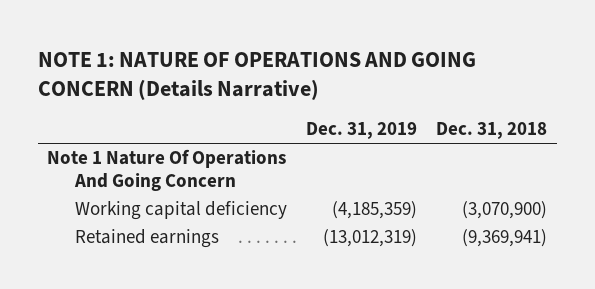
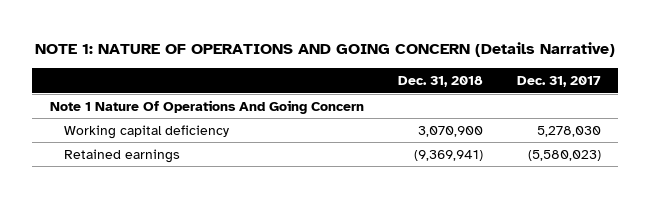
[306,122,418,140] Dec. 31, 2019 -> none
none -> [517,76,602,88] Dec. 31, 2017
[462,201,548,220] (3,070,900) -> [417,126,483,138] 3,070,900

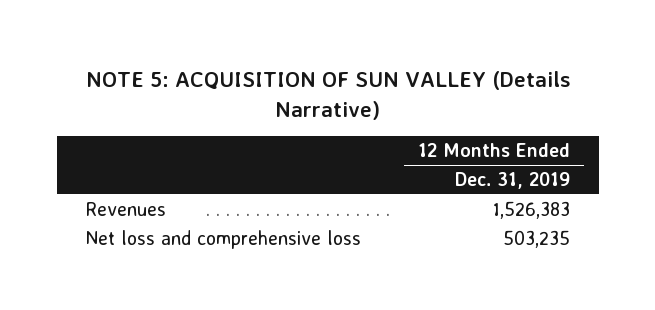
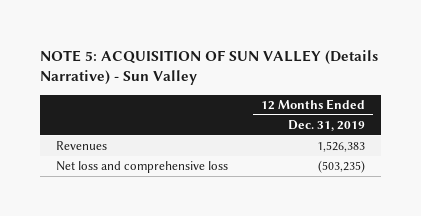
[85,70,571,120] NOTE 5: ACQUISITION OF SUN VALLEY (Details Narrative) -> [40,49,379,86] NOTE 5: ACQUISITION OF SUN VALLEY (Details Narrative) - Sun Valley
[503,230,571,249] 503,235 -> [318,160,366,174] (503,235)

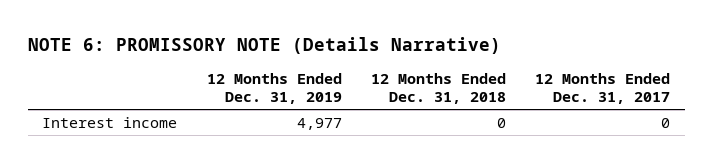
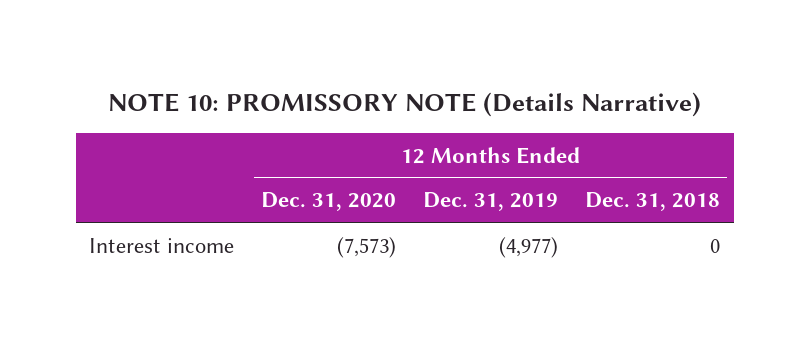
[27,37,501,55] NOTE 6: PROMISSORY NOTE (Details Narrative) -> [107,91,701,117] NOTE 10: PROMISSORY NOTE (Details Narrative)
[535,73,671,105] 12 Months Ended Dec. 31, 2017 -> none
none -> [261,192,397,212] Dec. 31, 2020
[296,117,342,130] 4,977 -> [499,236,559,258] (4,977)

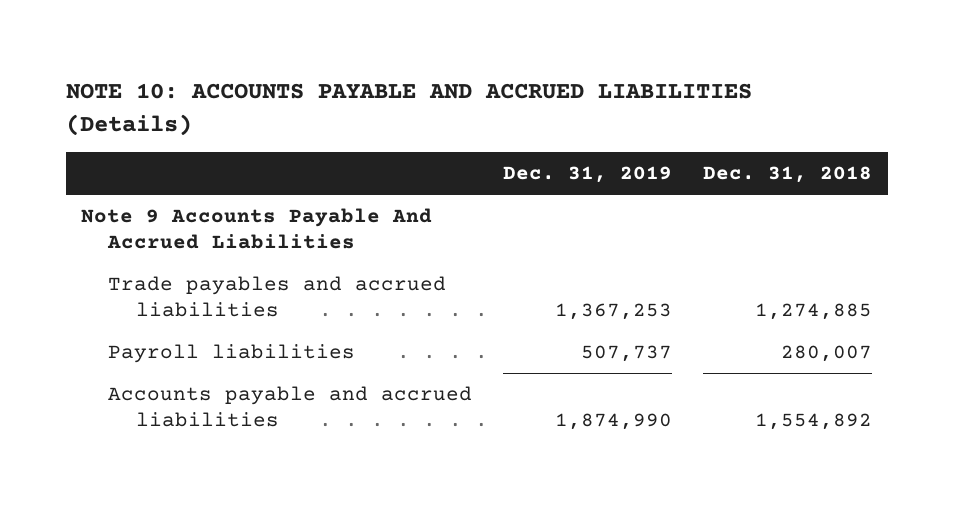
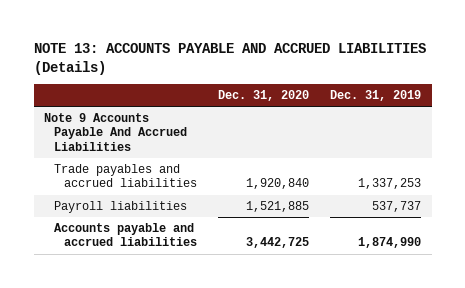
[65,83,752,137] NOTE 10: ACCOUNTS PAYABLE AND ACCRUED LIABILITIES (Details) -> [33,42,426,75] NOTE 13: ACCOUNTS PAYABLE AND ACCRUED LIABILITIES (Details)
[703,166,873,184] Dec. 31, 2018 -> none
none -> [218,89,310,101] Dec. 31, 2020
[555,302,673,320] 1,367,253 -> [358,178,422,190] 1,337,253
[581,345,673,363] 507,737 -> [372,201,422,213] 537,737

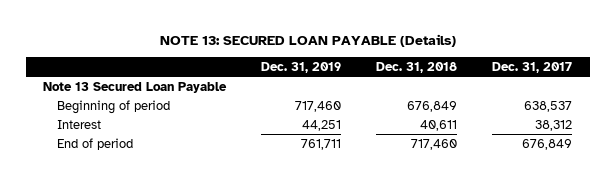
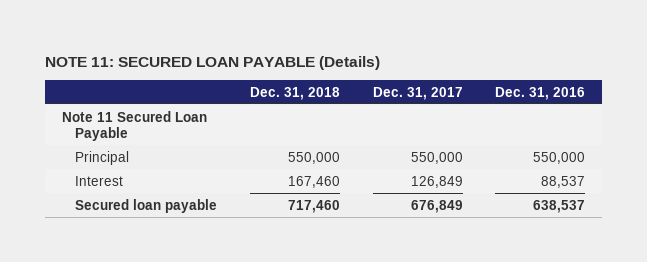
[159,33,456,47] NOTE 13: SECURED LOAN PAYABLE (Details) -> [45,55,381,70] NOTE 11: SECURED LOAN PAYABLE (Details)
[261,61,342,73] Dec. 31, 2019 -> none
none -> [495,86,586,100] Dec. 31, 2016
[57,99,171,114] Beginning of period -> none
[43,81,228,93] Note 13 Secured Loan Payable -> [61,110,207,142] Note 11 Secured Loan Payable
none -> [75,150,130,165] Principal
[420,119,458,131] 40,611 -> [288,175,341,188] 167,460
[535,119,573,131] 38,312 -> [410,175,463,188] 126,849
[57,137,134,150] End of period -> [75,198,218,213] Secured loan payable

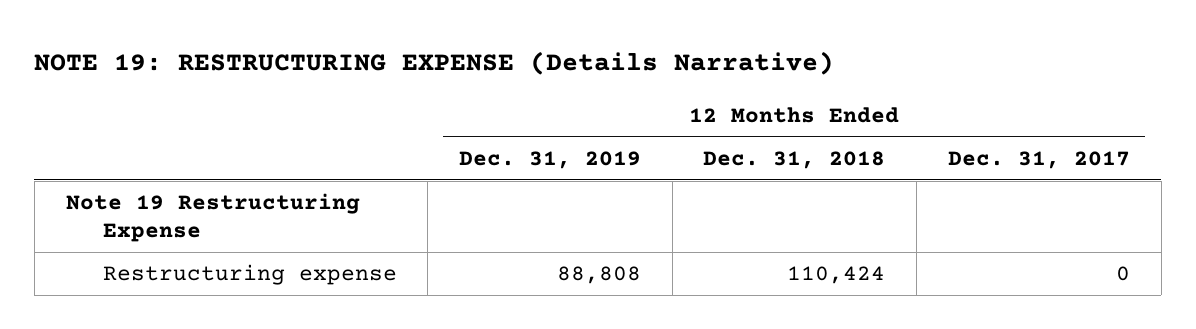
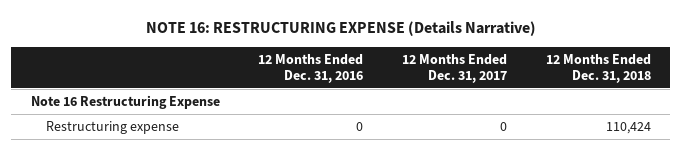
[34,51,835,76] NOTE 19: RESTRUCTURING EXPENSE (Details Narrative) -> [145,20,536,36] NOTE 16: RESTRUCTURING EXPENSE (Details Narrative)
[459,151,642,170] Dec. 31, 2019 -> none
none -> [258,53,364,83] 12 Months Ended Dec. 31, 2016
[65,193,360,243] Note 19 Restructuring Expense -> [30,95,220,110] Note 16 Restructuring Expense

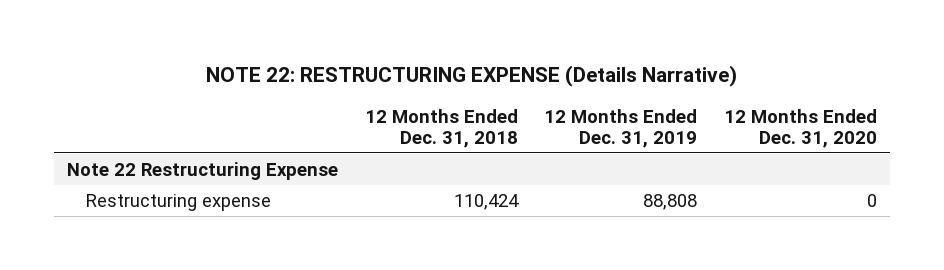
[145,20,536,36] NOTE 16: RESTRUCTURING EXPENSE (Details Narrative) -> [205,65,737,88] NOTE 22: RESTRUCTURING EXPENSE (Details Narrative)
[258,53,364,83] 12 Months Ended Dec. 31, 2016 -> none
[402,53,508,83] 12 Months Ended Dec. 31, 2017 -> none
none -> [544,108,698,148] 12 Months Ended Dec. 31, 2019
none -> [723,108,877,148] 12 Months Ended Dec. 31, 2020
[30,95,220,110] Note 16 Restructuring Expense -> [67,161,339,180] Note 22 Restructuring Expense

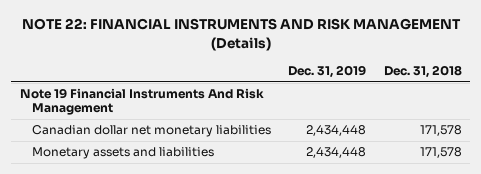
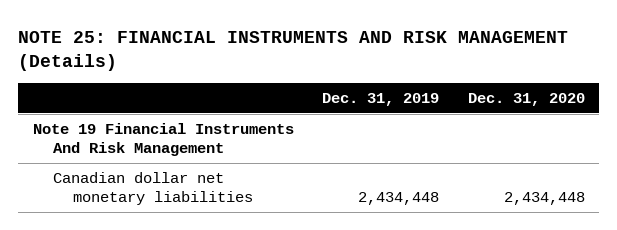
[21,18,461,51] NOTE 22: FINANCIAL INSTRUMENTS AND RISK MANAGEMENT (Details) -> [18,30,569,72] NOTE 25: FINANCIAL INSTRUMENTS AND RISK MANAGEMENT (Details)
[383,65,462,79] Dec. 31, 2018 -> none
none -> [467,93,585,107] Dec. 31, 2020
[31,147,214,160] Monetary assets and liabilities -> none

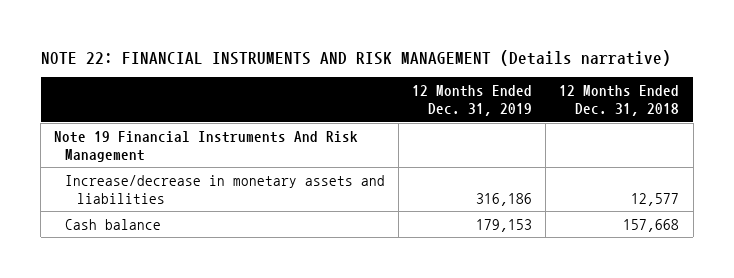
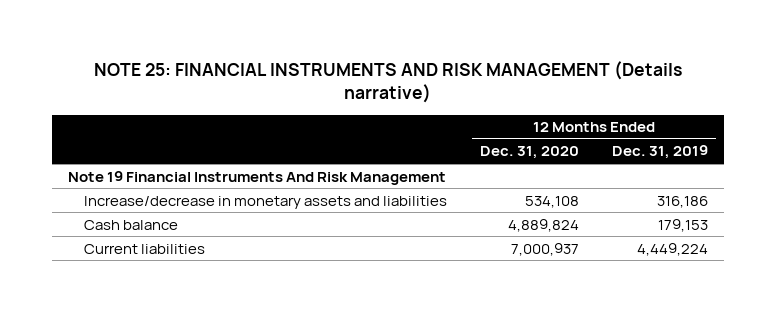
[40,49,671,66] NOTE 22: FINANCIAL INSTRUMENTS AND RISK MANAGEMENT (Details narrative) -> [94,60,683,104] NOTE 25: FINANCIAL INSTRUMENTS AND RISK MANAGEMENT (Details narrative)
[559,84,680,117] 12 Months Ended Dec. 31, 2018 -> none
none -> [479,146,579,160] Dec. 31, 2020
none -> [84,243,206,254] Current liabilities

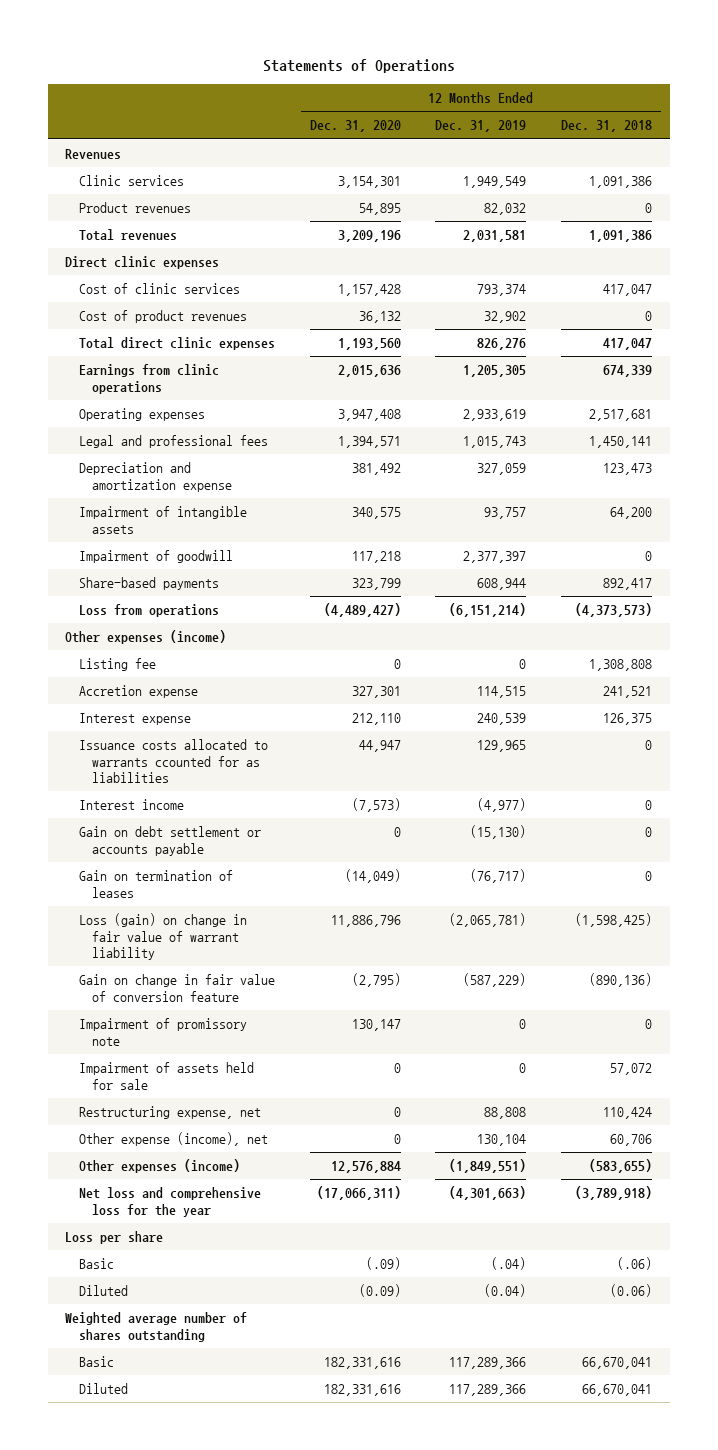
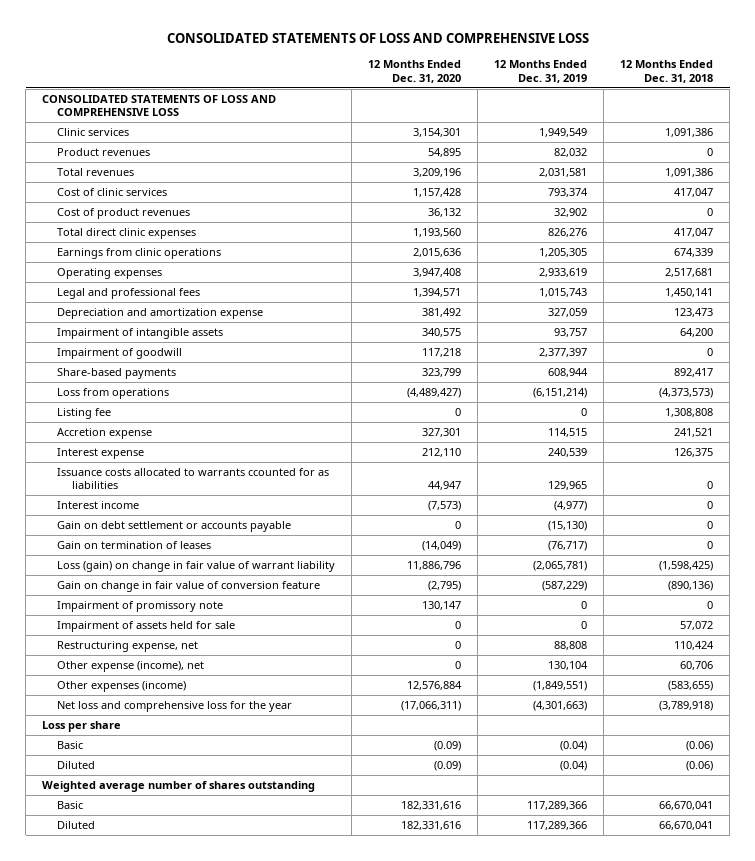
[262,58,455,73] Statements of Operations -> [166,33,589,44] CONSOLIDATED STATEMENTS OF LOSS AND COMPREHENSIVE LOSS
[65,149,122,160] Revenues -> none
none -> [42,95,277,117] CONSOLIDATED STATEMENTS OF LOSS AND COMPREHENSIVE LOSS
[65,256,220,270] Direct clinic expenses -> none
[65,630,227,645] Other expenses (income) -> none
[365,1257,401,1271] (.09) -> [434,741,462,752] (0.09)
[491,1257,527,1271] (.04) -> [560,741,588,752] (0.04)
[617,1257,653,1271] (.06) -> [686,741,714,752] (0.06)

